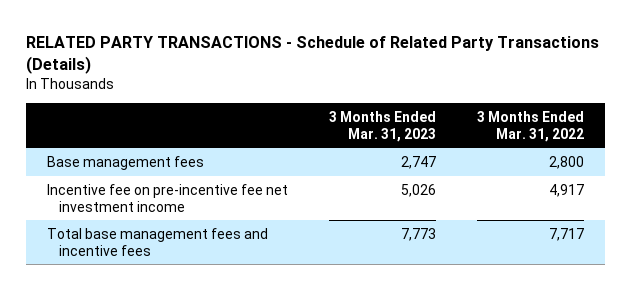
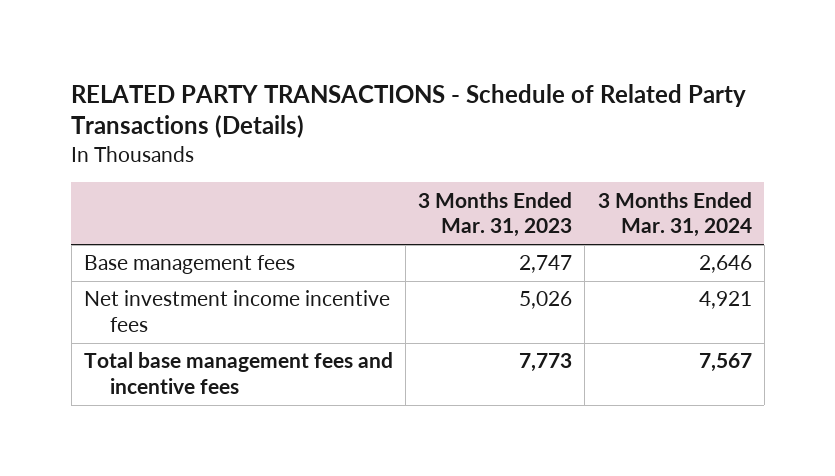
[477,110,585,142] 3 Months Ended Mar. 31, 2022 -> none
none -> [597,191,752,238] 3 Months Ended Mar. 31, 2024
[46,183,288,212] Incentive fee on pre-incentive fee net investment income -> [83,290,390,333] Net investment income incentive fees

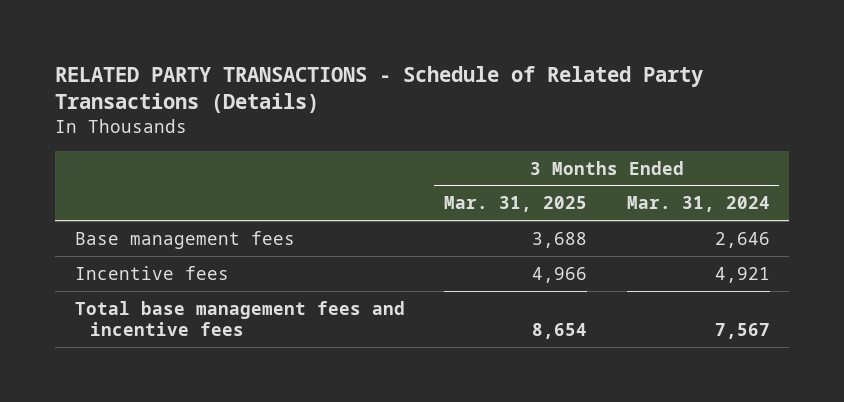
[418,191,573,238] 3 Months Ended Mar. 31, 2023 -> none
none -> [444,196,588,213] Mar. 31, 2025
[83,290,390,333] Net investment income incentive fees -> [74,265,229,280] Incentive fees

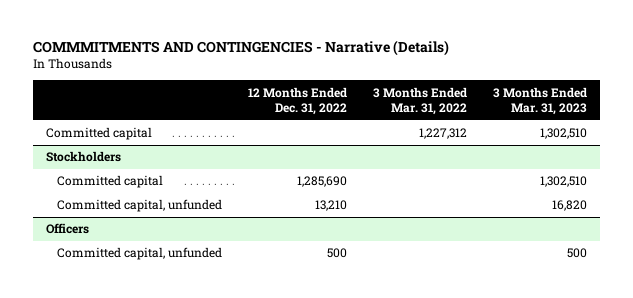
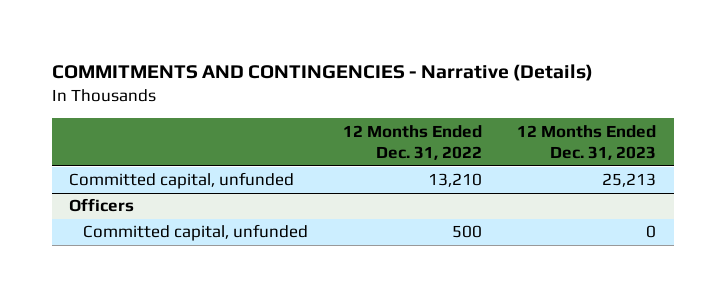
[32,39,449,56] COMMMITMENTS AND CONTINGENCIES - Narrative (Details) -> [51,64,593,82] COMMITMENTS AND CONTINGENCIES - Narrative (Details)
[373,86,468,116] 3 Months Ended Mar. 31, 2022 -> none
[493,86,588,116] 3 Months Ended Mar. 31, 2023 -> none
none -> [517,124,657,161] 12 Months Ended Dec. 31, 2023
[45,127,152,141] Committed capital -> none
[45,151,121,163] Stockholders -> none
[57,175,164,189] Committed capital -> none

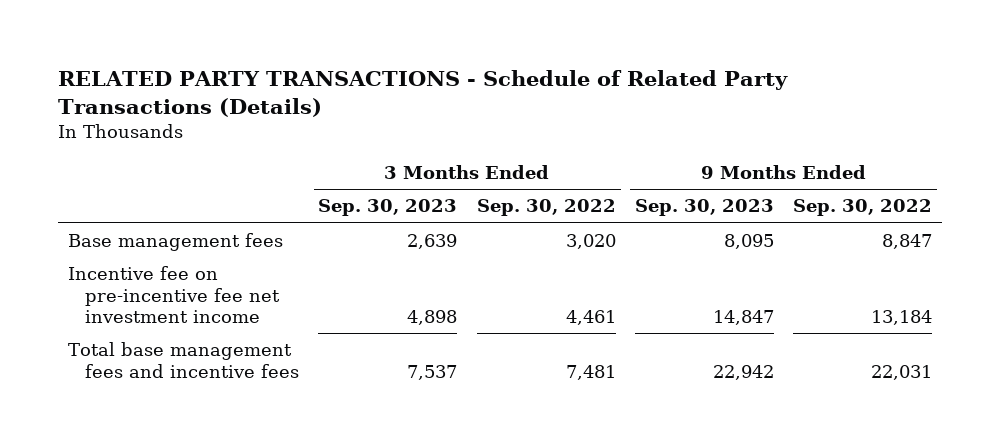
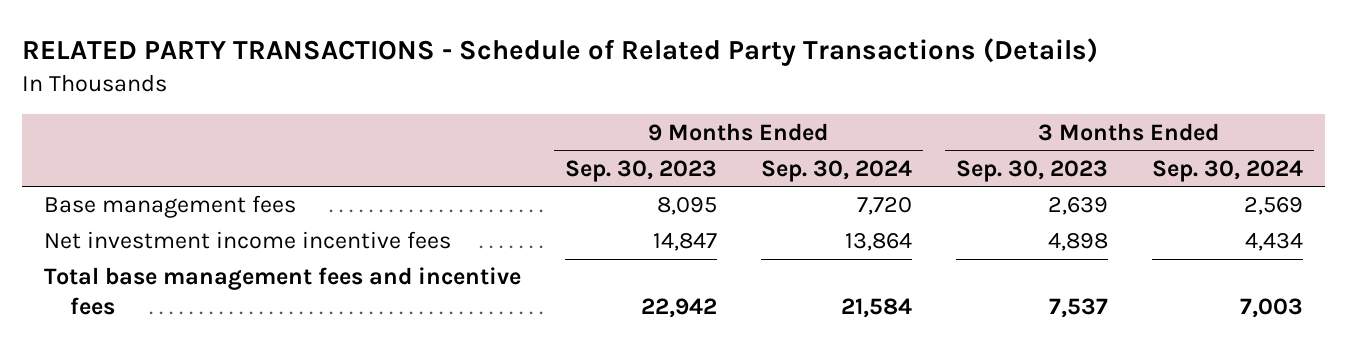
[476,199,616,217] Sep. 30, 2022 -> none
[793,199,933,217] Sep. 30, 2022 -> none
none -> [760,159,912,182] Sep. 30, 2024
none -> [1151,159,1303,182] Sep. 30, 2024
[67,266,281,324] Incentive fee on pre-incentive fee net investment income -> [43,231,451,250] Net investment income incentive fees

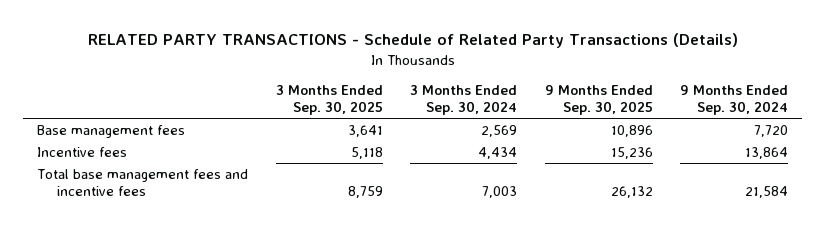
[564,159,717,182] Sep. 30, 2023 -> none
[955,159,1108,182] Sep. 30, 2023 -> none
none -> [275,84,383,116] 3 Months Ended Sep. 30, 2025
none -> [544,84,653,116] 9 Months Ended Sep. 30, 2025
[43,231,451,250] Net investment income incentive fees -> [36,146,127,157] Incentive fees

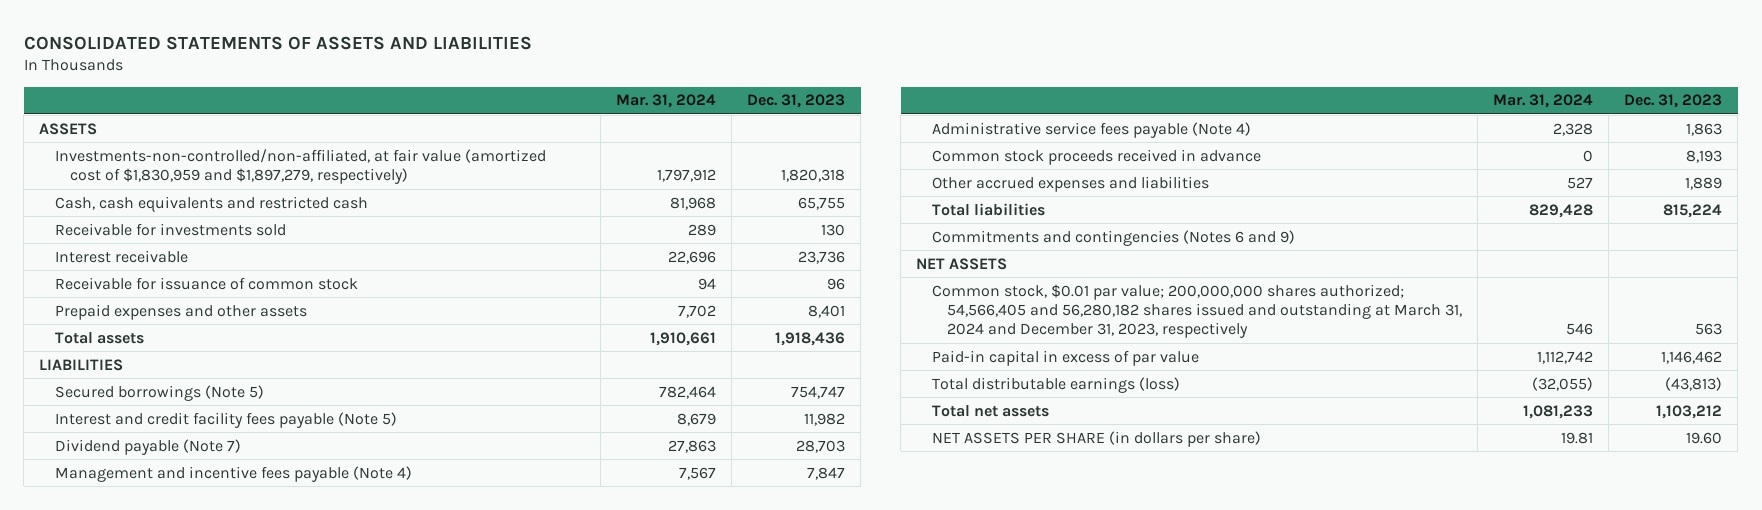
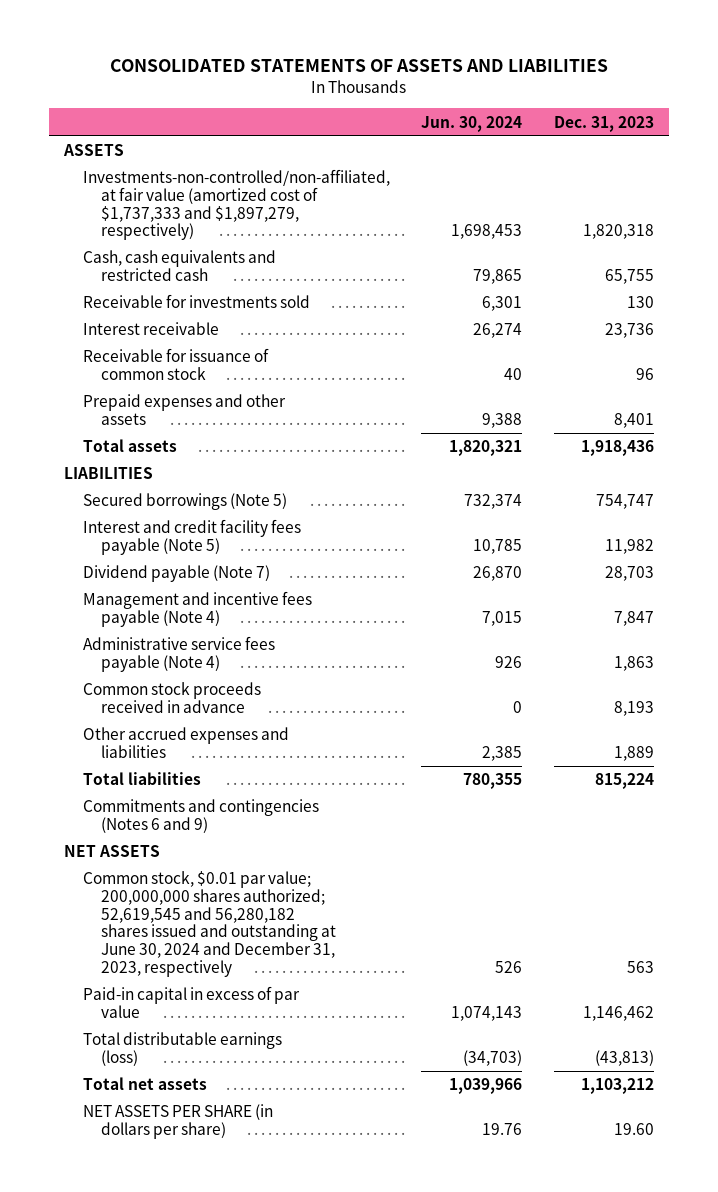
[616,94,717,109] Mar. 31, 2024 -> none
none -> [421,115,523,132] Jun. 30, 2024
[54,148,546,185] Investments-non-controlled/non-affiliated, at fair value (amortized cost of $1,830,959 and $1,897,279, respectively) -> [82,169,390,241] Investments-non-controlled/non-affiliated, at fair value (amortized cost of $1,737,333 and $1,897,279, respectively)
[931,283,1463,339] Common stock, $0.01 par value; 200,000,000 shares authorized; 54,566,405 and 56,280,182 shares issued and outstanding at March 31, 2024 and December 31, 2023, respectively -> [82,871,336,977] Common stock, $0.01 par value; 200,000,000 shares authorized; 52,619,545 and 56,280,182 shares issued and outstanding at June 30, 2024 and December 31, 2023, respectively

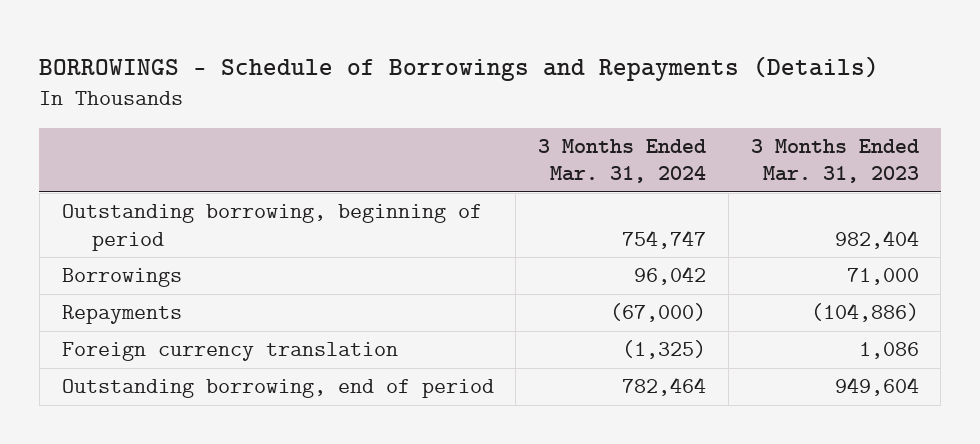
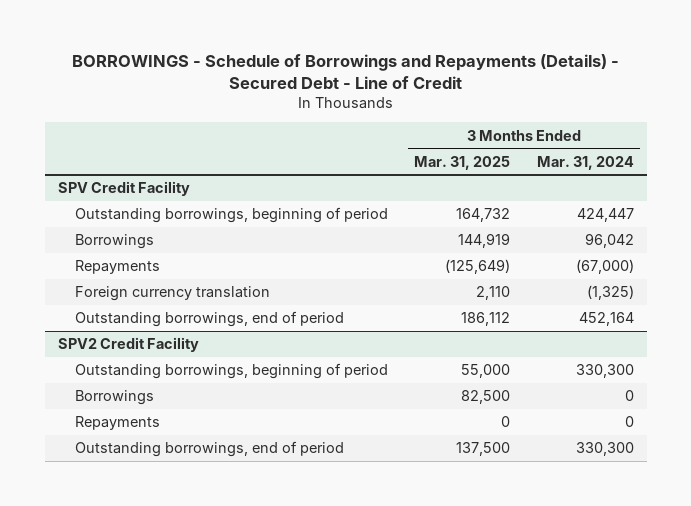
[39,55,880,81] BORROWINGS - Schedule of Borrowings and Repayments (Details) -> [71,53,619,89] BORROWINGS - Schedule of Borrowings and Repayments (Details) - Secured Debt - Line of Credit
[750,139,919,184] 3 Months Ended Mar. 31, 2023 -> none
none -> [414,155,511,170] Mar. 31, 2025
none -> [57,181,190,197] SPV Credit Facility
[61,204,482,251] Outstanding borrowing, beginning of period -> [75,207,389,224] Outstanding borrowings, beginning of period
[622,229,707,249] 754,747 -> [576,208,634,223] 424,447
[61,379,494,399] Outstanding borrowing, end of period -> [75,311,345,328] Outstanding borrowings, end of period
[622,377,707,397] 782,464 -> [578,312,634,327] 452,164
none -> [57,337,199,353] SPV2 Credit Facility
none -> [75,363,389,380] Outstanding borrowings, beginning of period
none -> [75,390,155,406] Borrowings
none -> [75,416,161,431] Repayments
none -> [75,441,345,458] Outstanding borrowings, end of period

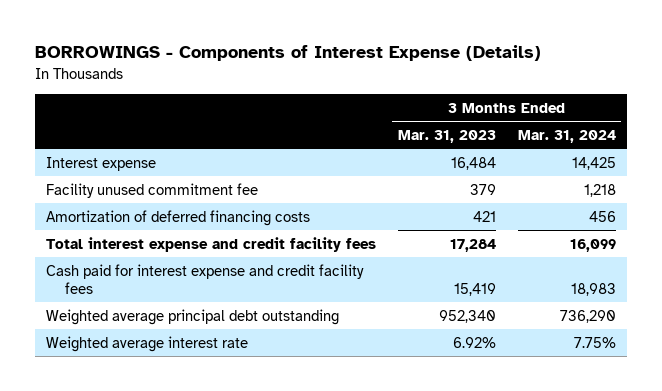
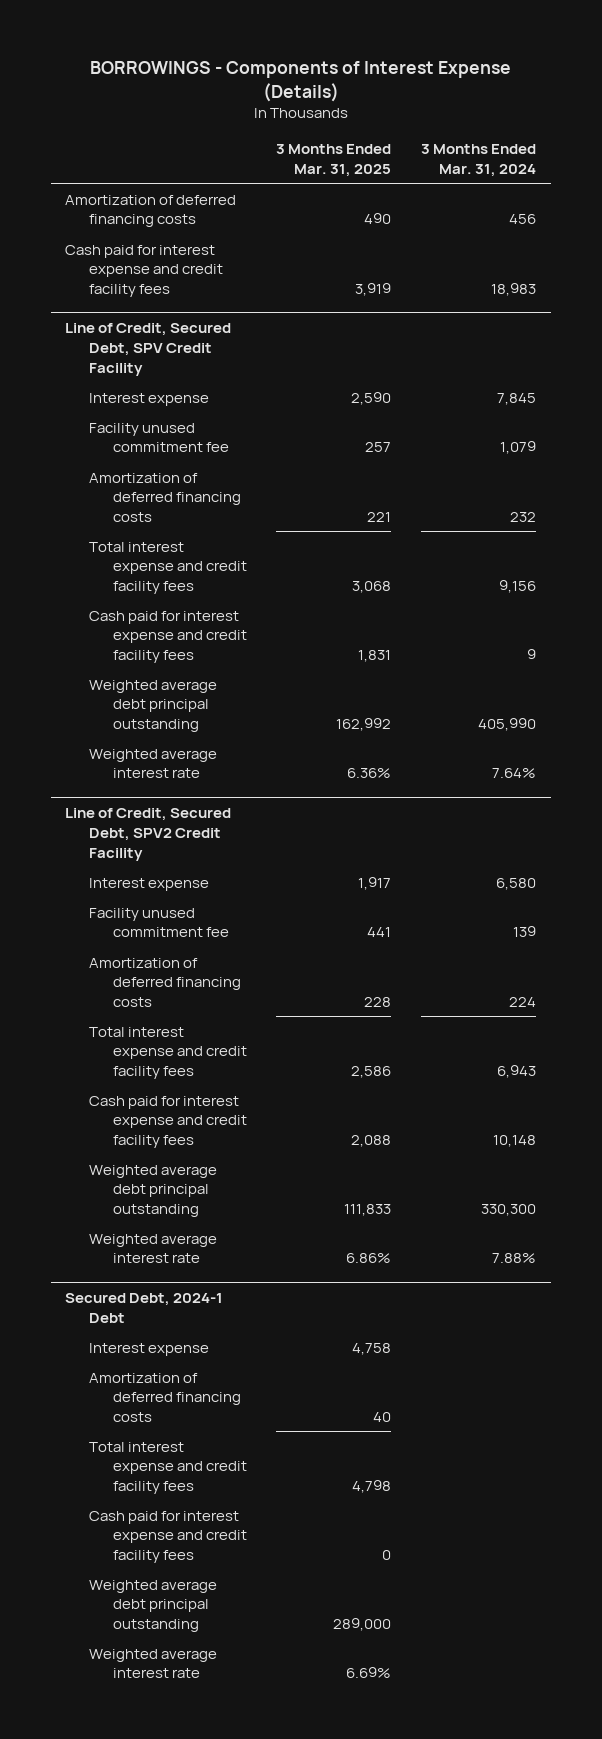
[397,129,496,143] Mar. 31, 2023 -> none
none -> [276,144,392,177] 3 Months Ended Mar. 31, 2025
[45,156,156,171] Interest expense -> none
[45,182,258,198] Facility unused commitment fee -> none
[45,236,376,252] Total interest expense and credit facility fees -> none
none -> [65,323,232,376] Line of Credit, Secured Debt, SPV Credit Facility
none -> [88,392,209,406] Interest expense
none -> [88,422,229,453] Facility unused commitment fee
none -> [88,472,241,522] Amortization of deferred financing costs
none -> [88,541,247,594] Total interest expense and credit facility fees
none -> [88,610,247,663] Cash paid for interest expense and credit facility fees
[45,308,339,325] Weighted average principal debt outstanding -> [88,679,217,732] Weighted average debt principal outstanding
[559,309,616,323] 736,290 -> [478,717,537,731] 405,990
[573,336,616,348] 7.75% -> [492,768,537,779] 7.64%
none -> [65,808,232,861] Line of Credit, Secured Debt, SPV2 Credit Facility
none -> [88,877,209,891] Interest expense
none -> [88,907,229,938] Facility unused commitment fee
none -> [88,957,241,1007] Amortization of deferred financing costs
none -> [88,1026,247,1079] Total interest expense and credit facility fees
none -> [88,1095,247,1148] Cash paid for interest expense and credit facility fees
none -> [88,1164,217,1217] Weighted average debt principal outstanding
none -> [88,1233,217,1264] Weighted average interest rate
none -> [65,1293,224,1324] Secured Debt, 2024-1 Debt
none -> [88,1342,209,1356] Interest expense
none -> [88,1372,241,1422] Amortization of deferred financing costs
none -> [88,1441,247,1494] Total interest expense and credit facility fees
none -> [88,1510,247,1563] Cash paid for interest expense and credit facility fees
none -> [88,1579,217,1632] Weighted average debt principal outstanding
none -> [88,1648,217,1679] Weighted average interest rate

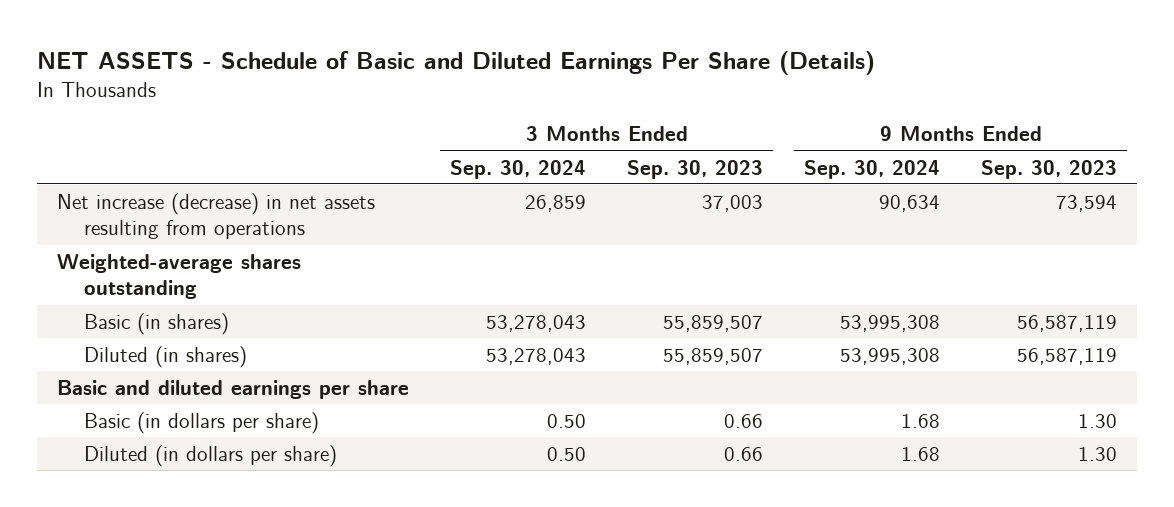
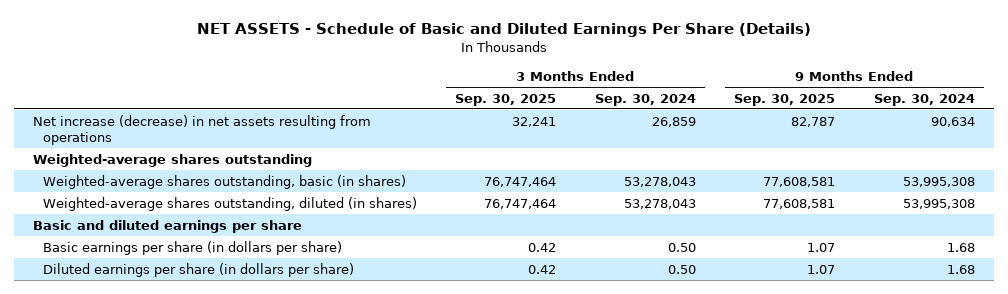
[627,159,764,179] Sep. 30, 2023 -> none
[980,159,1117,179] Sep. 30, 2023 -> none
none -> [455,93,557,106] Sep. 30, 2025
none -> [734,93,836,106] Sep. 30, 2025
[83,312,229,335] Basic (in shares) -> [42,174,406,189] Weighted-average shares outstanding, basic (in shares)
[83,345,247,368] Diluted (in shares) -> [42,196,417,211] Weighted-average shares outstanding, diluted (in shares)
[83,411,319,434] Basic (in dollars per share) -> [42,240,342,255] Basic earnings per share (in dollars per share)
[83,444,337,467] Diluted (in dollars per share) -> [42,262,354,277] Diluted earnings per share (in dollars per share)

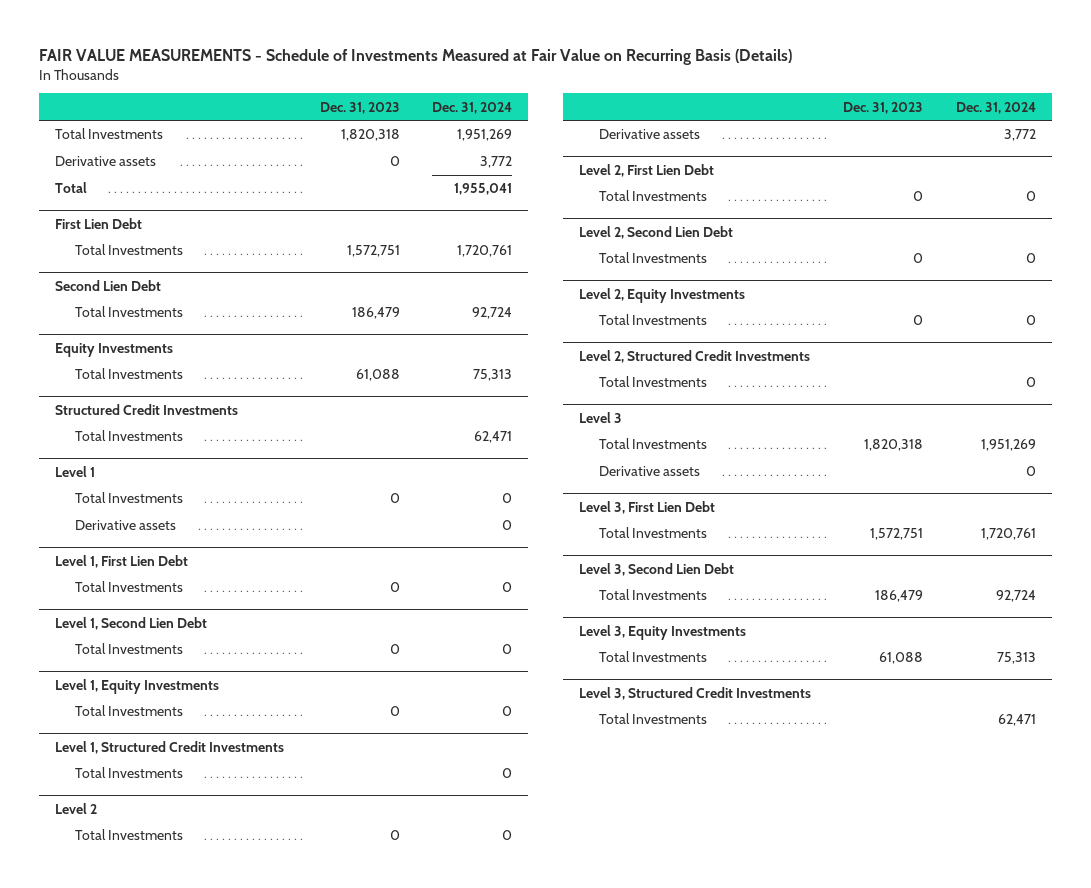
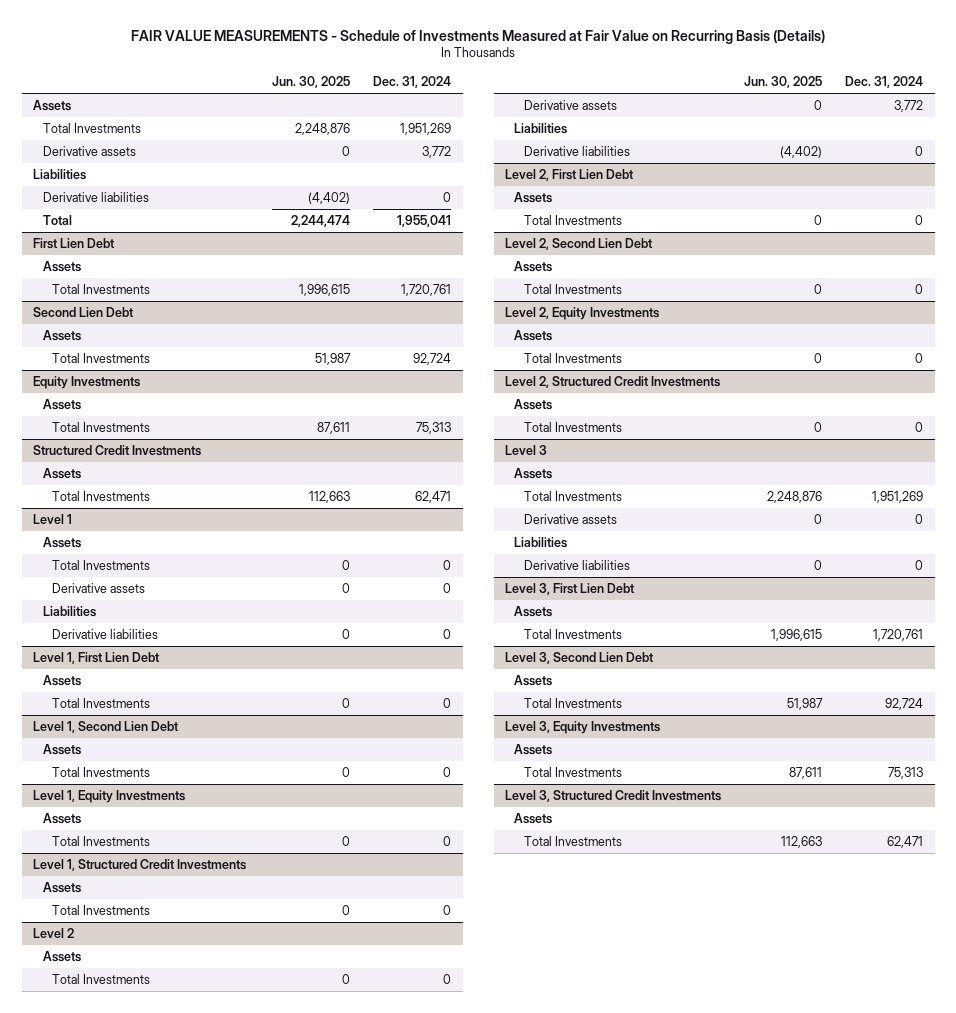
[319,101,400,114] Dec. 31, 2023 -> none
none -> [272,75,351,88] Jun. 30, 2025
none -> [33,100,72,112] Assets
none -> [33,169,87,181] Liabilities
none -> [42,192,149,203] Derivative liabilities
none -> [42,261,81,273] Assets
none -> [42,330,81,342] Assets
none -> [42,399,81,411] Assets
none -> [42,468,81,480] Assets
none -> [42,537,81,549] Assets
none -> [42,606,96,618] Liabilities
none -> [51,629,158,640] Derivative liabilities
none -> [42,675,81,687] Assets
none -> [42,744,81,756] Assets
none -> [42,813,81,825] Assets
none -> [42,882,81,894] Assets
none -> [42,951,81,963] Assets
none -> [514,123,568,135] Liabilities
none -> [523,146,630,157] Derivative liabilities
none -> [514,192,553,204] Assets
none -> [514,261,553,273] Assets
none -> [514,330,553,342] Assets
none -> [514,399,553,411] Assets
none -> [514,468,553,480] Assets
none -> [514,537,568,549] Liabilities
none -> [523,560,630,571] Derivative liabilities
none -> [514,606,553,618] Assets
none -> [514,675,553,687] Assets
none -> [514,744,553,756] Assets
none -> [514,813,553,825] Assets

